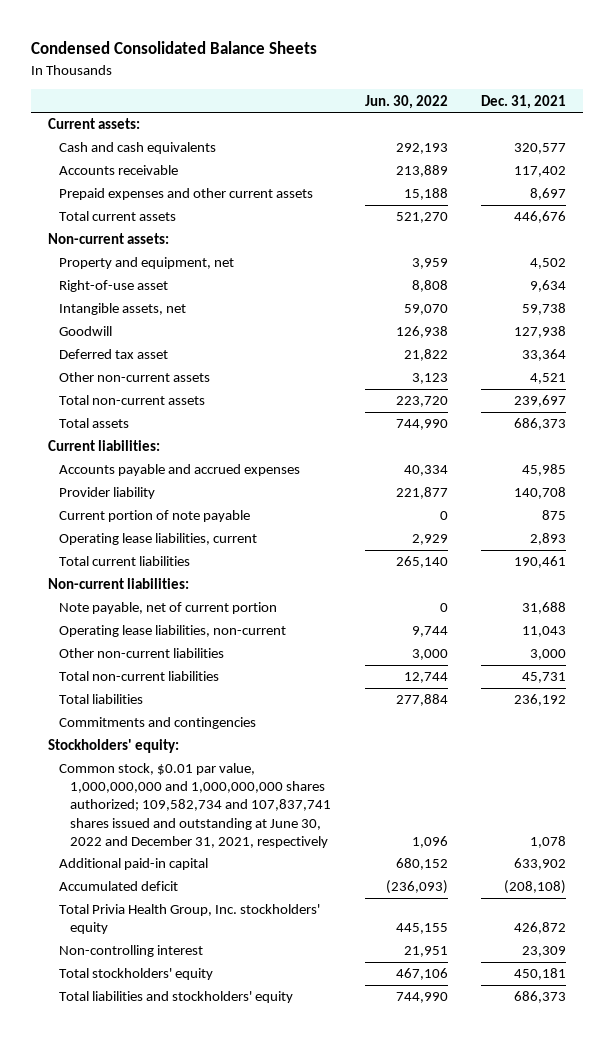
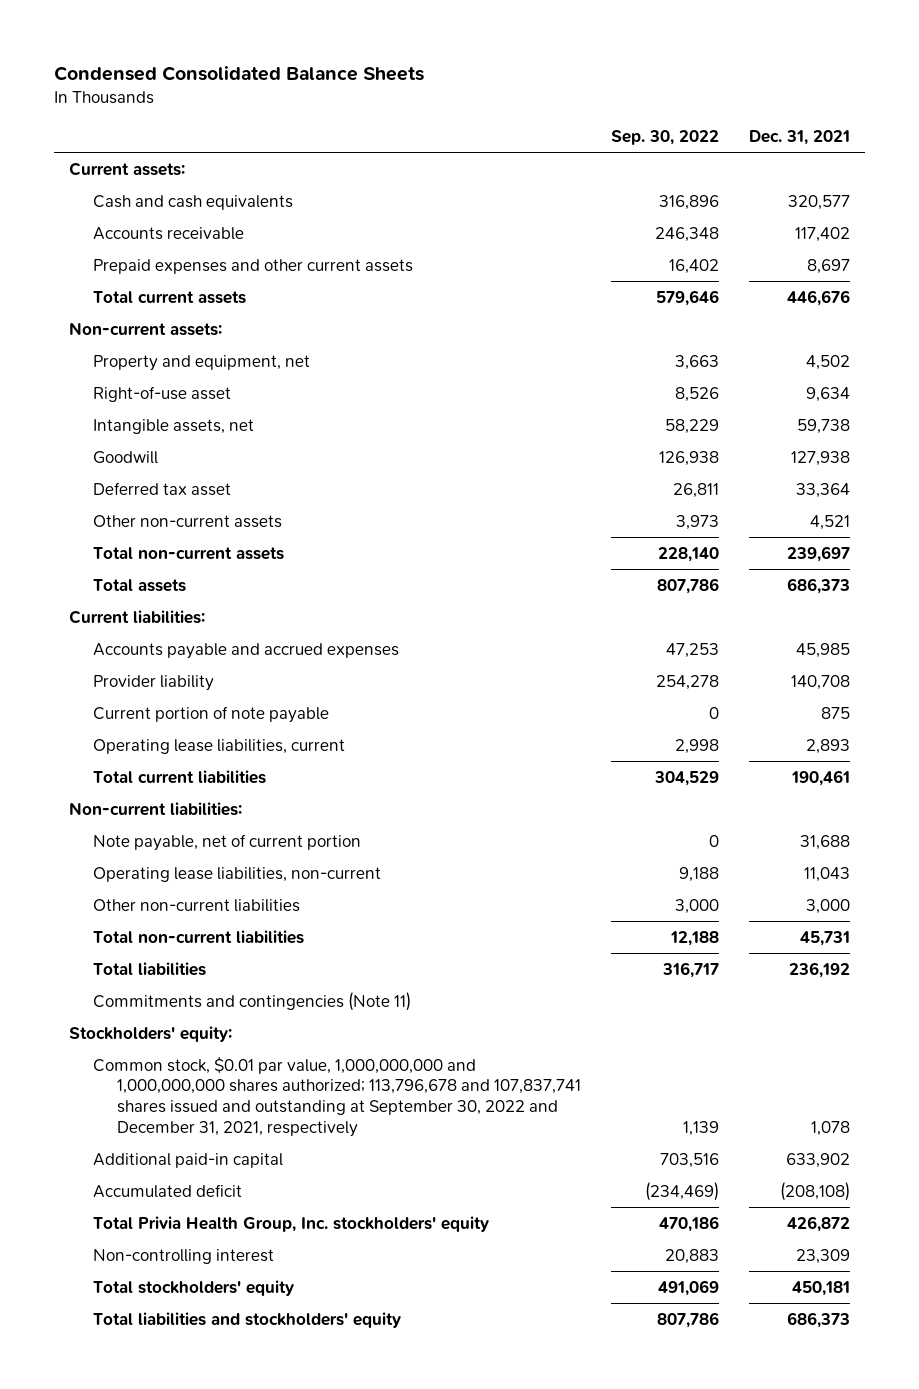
[364,94,448,109] Jun. 30, 2022 -> none
none -> [611,129,720,145] Sep. 30, 2022
[59,717,257,730] Commitments and contingencies -> [93,991,412,1011] Commitments and contingencies (Note 11)
[59,763,332,848] Common stock, $0.01 par value, 1,000,000,000 and 1,000,000,000 shares authorized; 109,582,734 and 107,837,741 shares issued and outstanding at June 30, 2022 and December 31, 2021, respectively -> [93,1056,582,1137] Common stock, $0.01 par value, 1,000,000,000 and 1,000,000,000 shares authorized; 113,796,678 and 107,837,741 shares issued and outstanding at September 30, 2022 and December 31, 2021, respectively

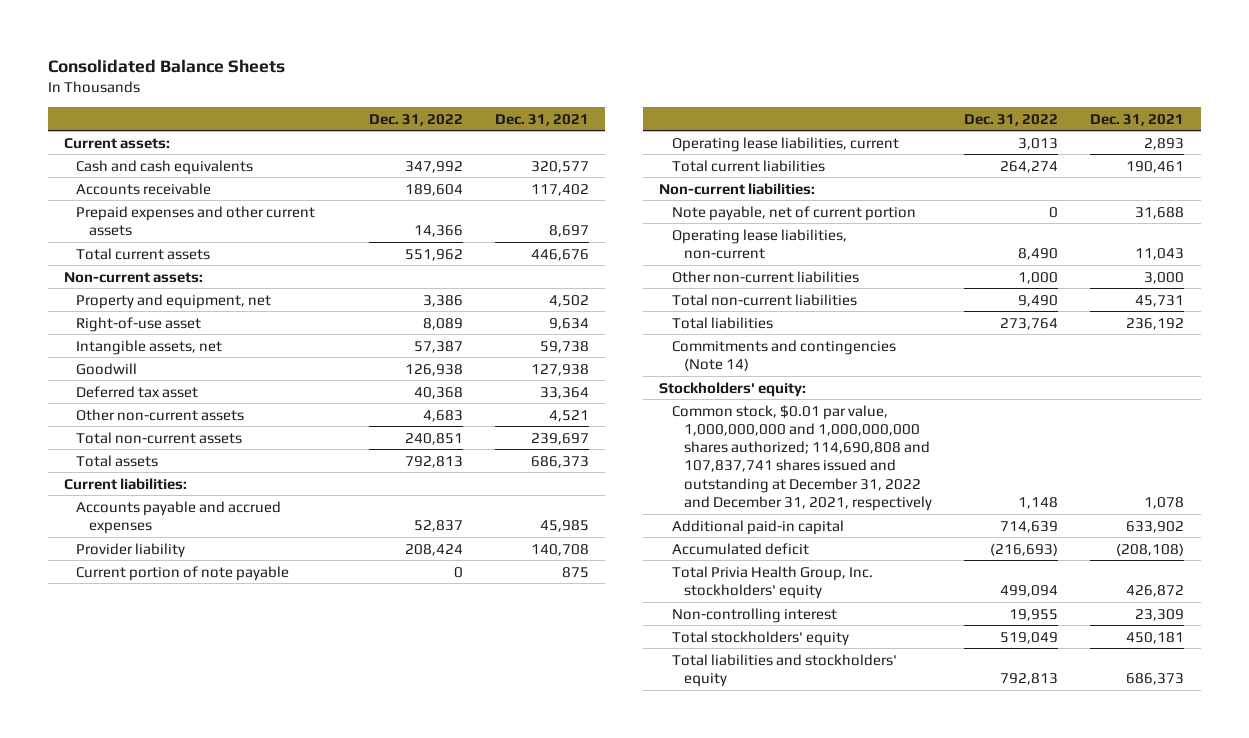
[54,66,425,82] Condensed Consolidated Balance Sheets -> [47,58,285,73] Consolidated Balance Sheets
[611,129,720,145] Sep. 30, 2022 -> none
none -> [368,113,463,126] Dec. 31, 2022
[93,991,412,1011] Commitments and contingencies (Note 11) -> [671,339,896,371] Commitments and contingencies (Note 14)
[93,1056,582,1137] Common stock, $0.01 par value, 1,000,000,000 and 1,000,000,000 shares authorized; 113,796,678 and 107,837,741 shares issued and outstanding at September 30, 2022 and December 31, 2021, respectively -> [671,404,932,512] Common stock, $0.01 par value, 1,000,000,000 and 1,000,000,000 shares authorized; 114,690,808 and 107,837,741 shares issued and outstanding at December 31, 2022 and December 31, 2021, respectively

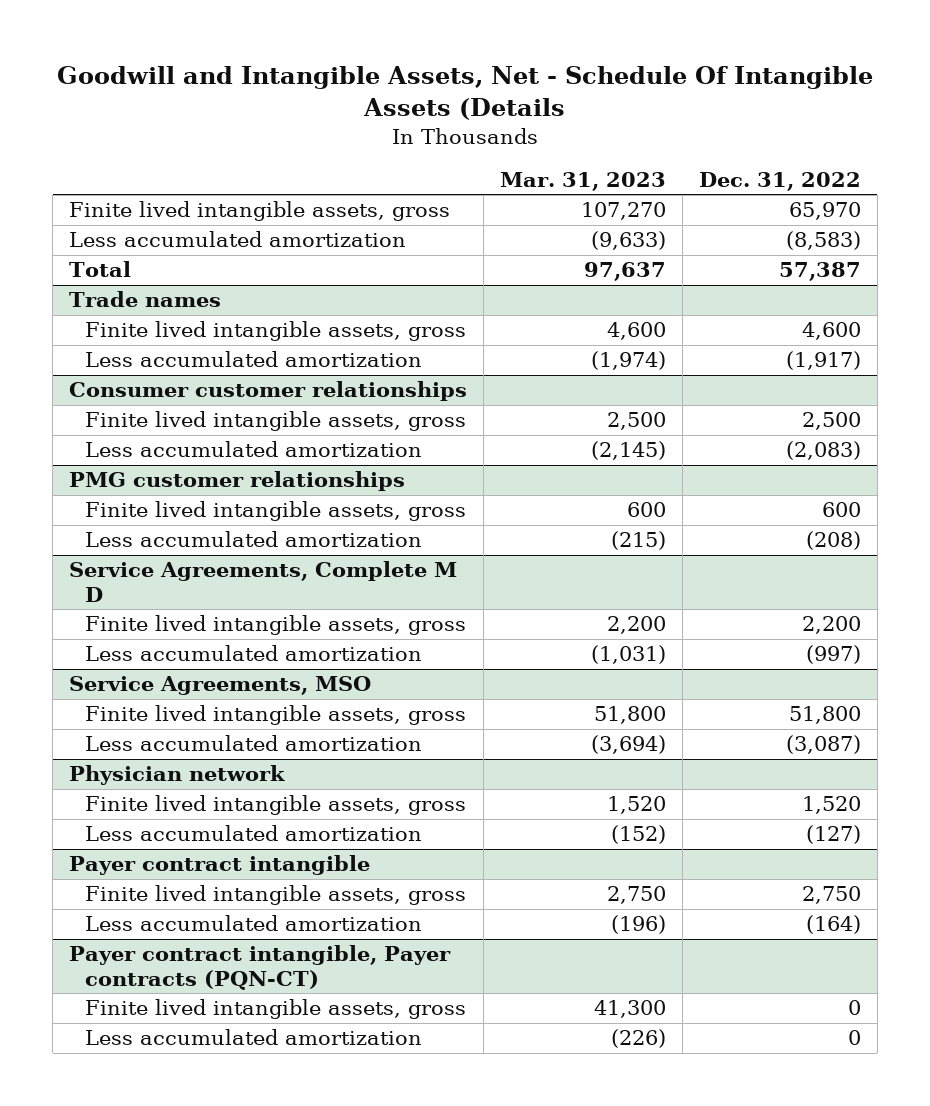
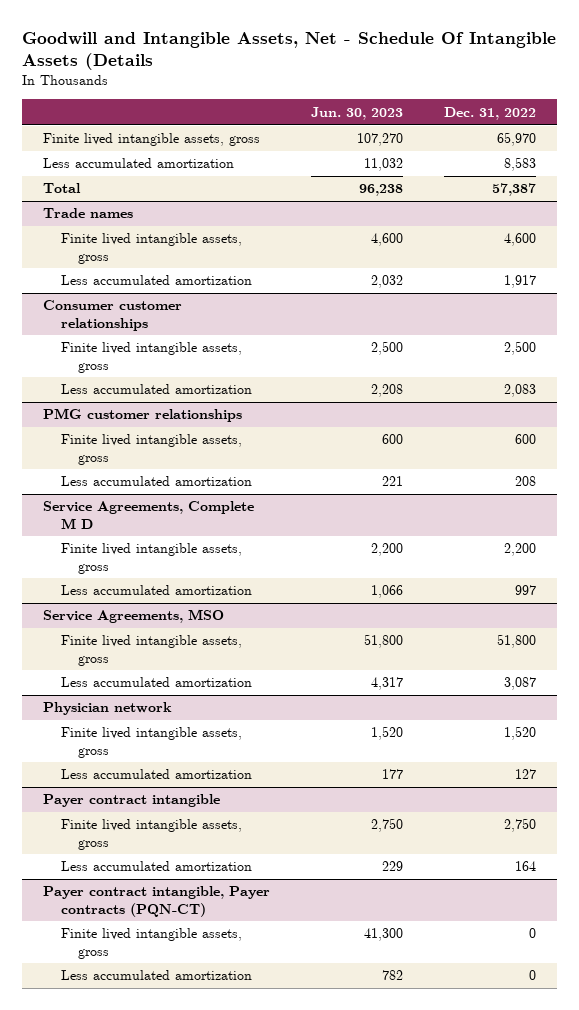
[499,171,666,191] Mar. 31, 2023 -> none
none -> [311,106,404,120] Jun. 30, 2023
[785,231,861,251] (8,583) -> [504,157,537,172] 8,583
[785,351,861,371] (1,917) -> [504,275,537,289] 1,917
[785,441,861,461] (2,083) -> [504,384,537,398] 2,083
[805,531,861,551] (208) -> [515,476,537,487] 208
[805,645,861,665] (997) -> [515,585,537,596] 997
[785,735,861,755] (3,087) -> [504,677,537,691] 3,087
[805,825,861,845] (127) -> [515,769,537,780] 127
[805,915,861,935] (164) -> [515,861,537,872] 164

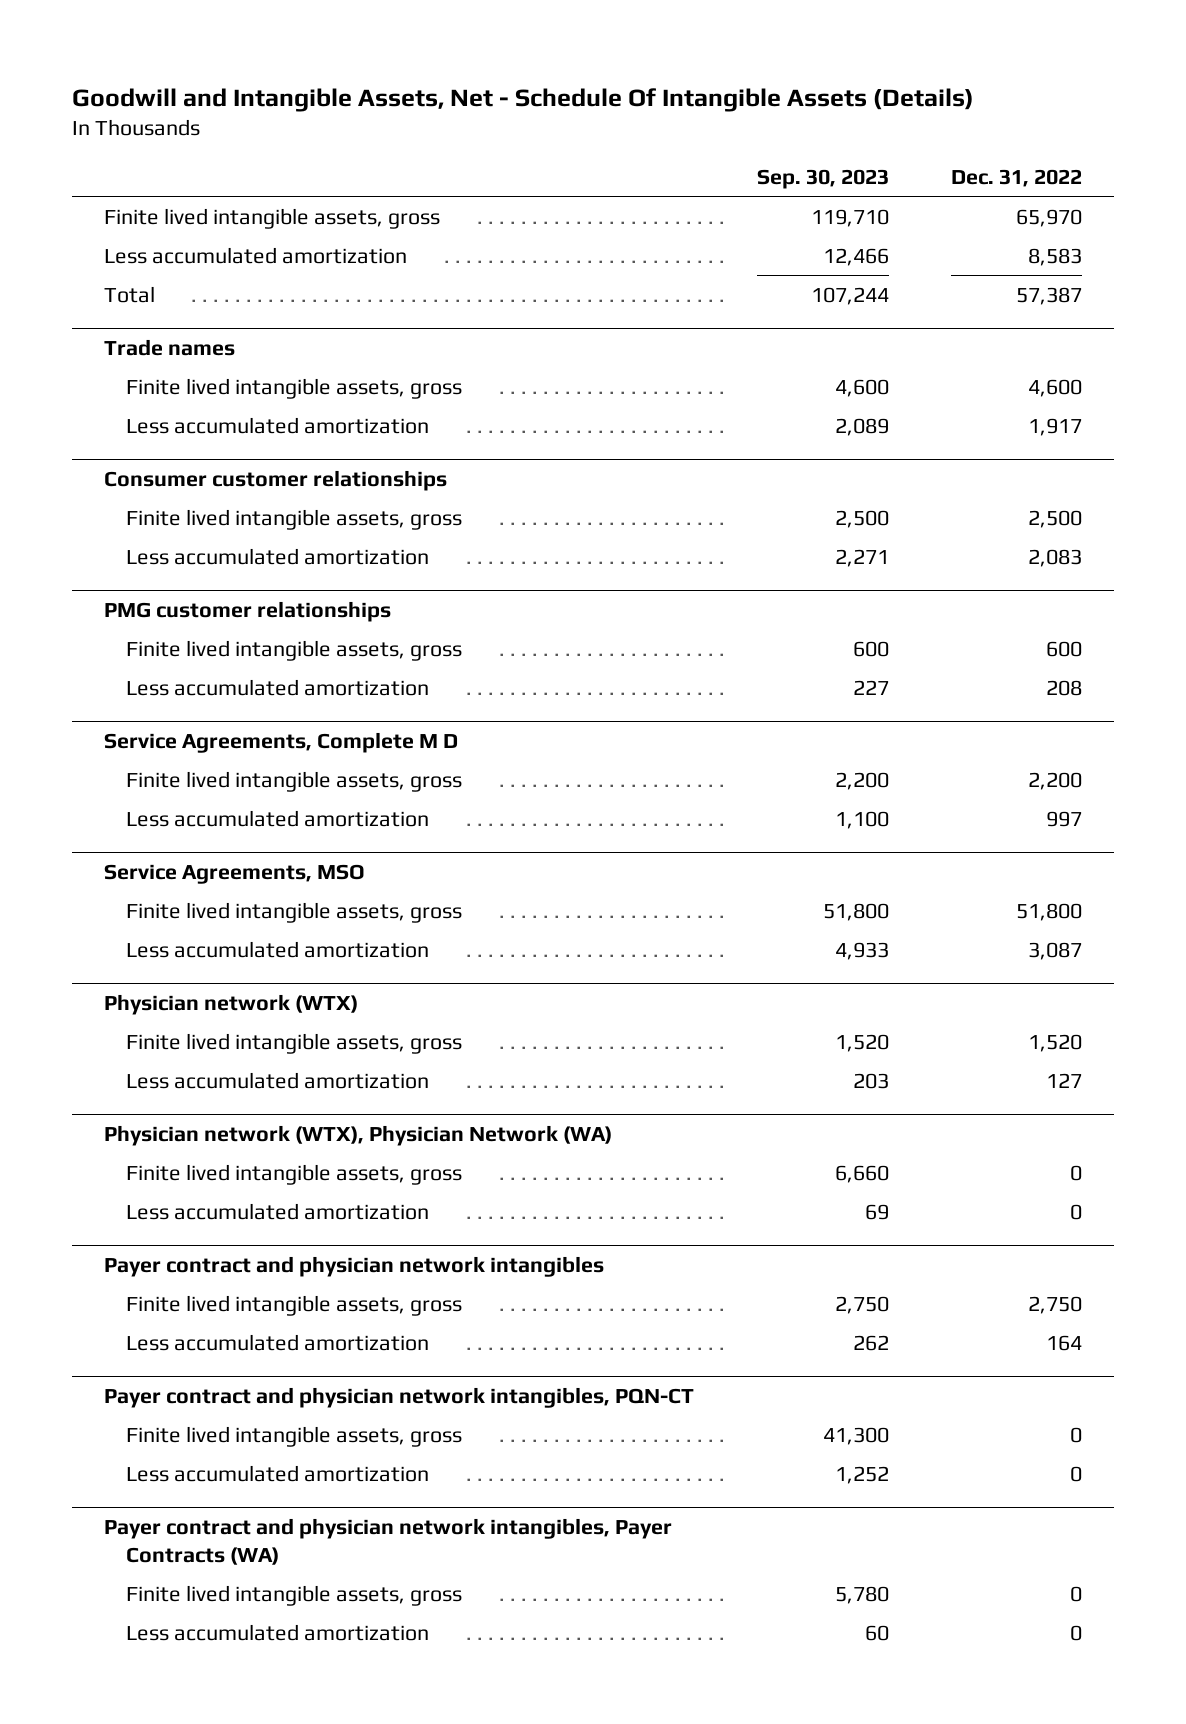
[22,32,557,71] Goodwill and Intangible Assets, Net - Schedule Of Intangible Assets (Details -> [72,88,975,113] Goodwill and Intangible Assets, Net - Schedule Of Intangible Assets (Details)
[311,106,404,120] Jun. 30, 2023 -> none
none -> [756,168,889,189] Sep. 30, 2023
[42,702,172,716] Physician network -> [103,993,358,1015] Physician network (WTX)
none -> [103,1124,612,1146] Physician network (WTX), Physician Network (WA)
none -> [125,1163,462,1185] Finite lived intangible assets, gross
none -> [125,1202,429,1220] Less accumulated amortization
[42,794,220,808] Payer contract intangible -> [103,1255,604,1277] Payer contract and physician network intangibles
[42,886,270,917] Payer contract intangible, Payer contracts (PQN-CT) -> none
none -> [103,1386,694,1408] Payer contract and physician network intangibles, PQN-CT
none -> [103,1517,672,1565] Payer contract and physician network intangibles, Payer Contracts (WA)
none -> [125,1584,462,1606] Finite lived intangible assets, gross
none -> [125,1623,429,1641] Less accumulated amortization

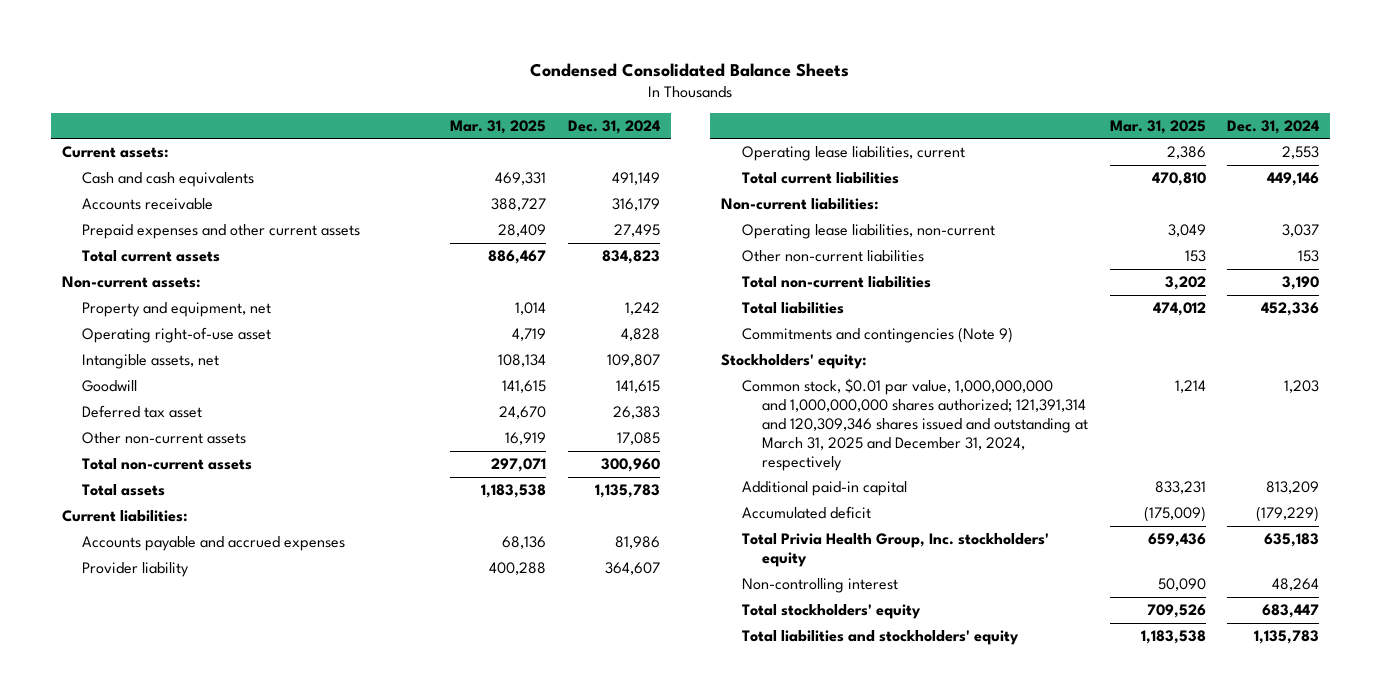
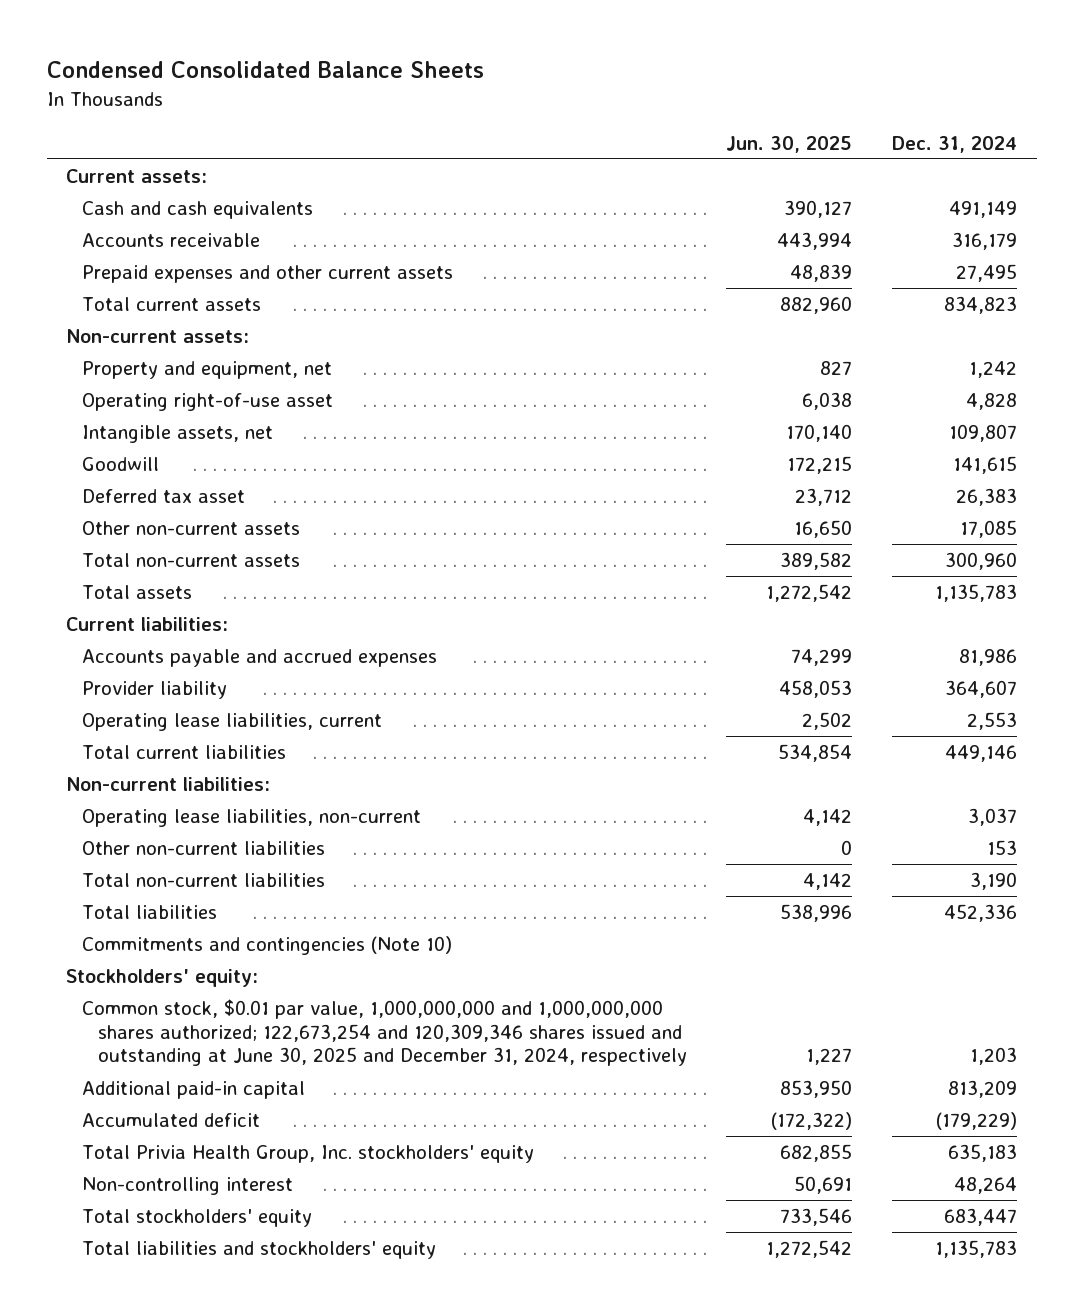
[450,119,547,134] Mar. 31, 2025 -> none
none -> [726,135,853,153] Jun. 30, 2025
[741,327,1013,344] Commitments and contingencies (Note 9) -> [82,936,453,956] Commitments and contingencies (Note 10)
[741,378,1089,471] Common stock, $0.01 par value, 1,000,000,000 and 1,000,000,000 shares authorized; 121,391,314 and 120,309,346 shares issued and outstanding at March 31, 2025 and December 31, 2024, respectively -> [82,999,687,1067] Common stock, $0.01 par value, 1,000,000,000 and 1,000,000,000 shares authorized; 122,673,254 and 120,309,346 shares issued and outstanding at June 30, 2025 and December 31, 2024, respectively

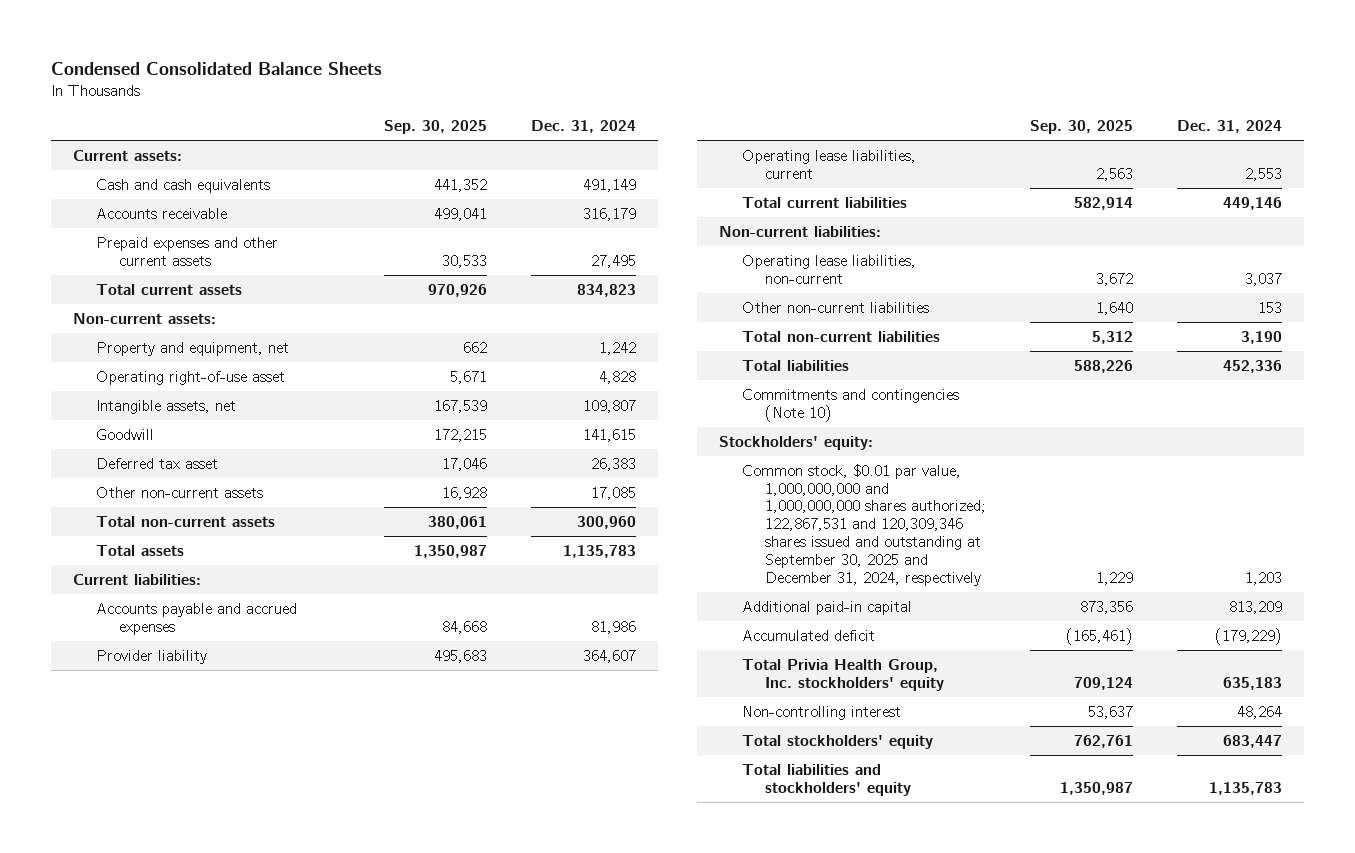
[726,135,853,153] Jun. 30, 2025 -> none
none -> [384,120,488,135] Sep. 30, 2025
[82,999,687,1067] Common stock, $0.01 par value, 1,000,000,000 and 1,000,000,000 shares authorized; 122,673,254 and 120,309,346 shares issued and outstanding at June 30, 2025 and December 31, 2024, respectively -> [741,463,986,586] Common stock, $0.01 par value, 1,000,000,000 and 1,000,000,000 shares authorized; 122,867,531 and 120,309,346 shares issued and outstanding at September 30, 2025 and December 31, 2024, respectively

